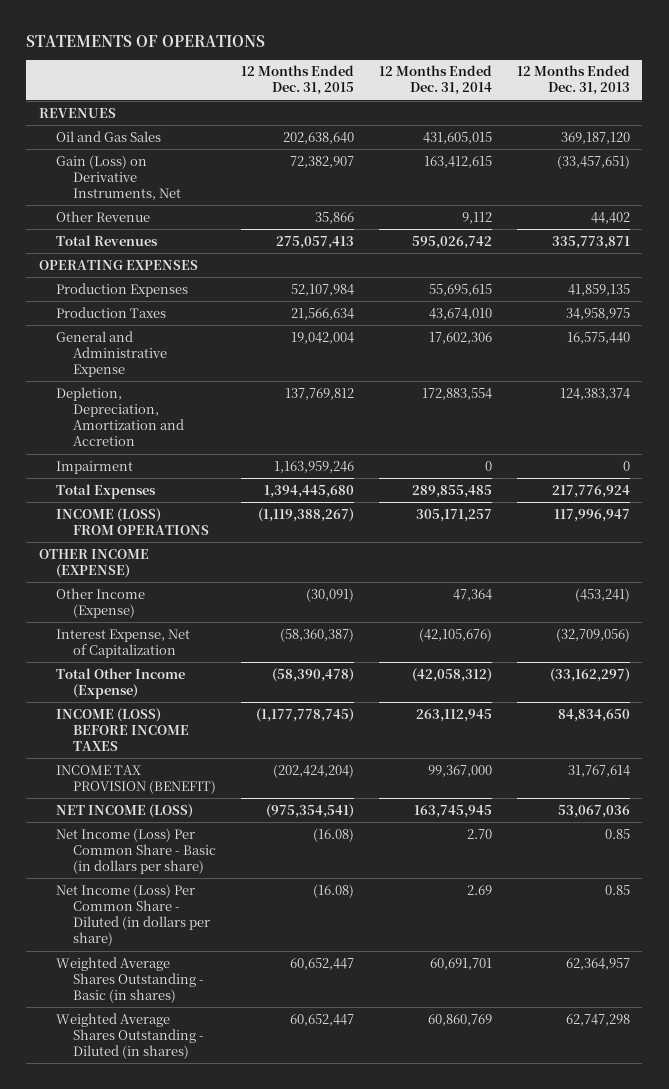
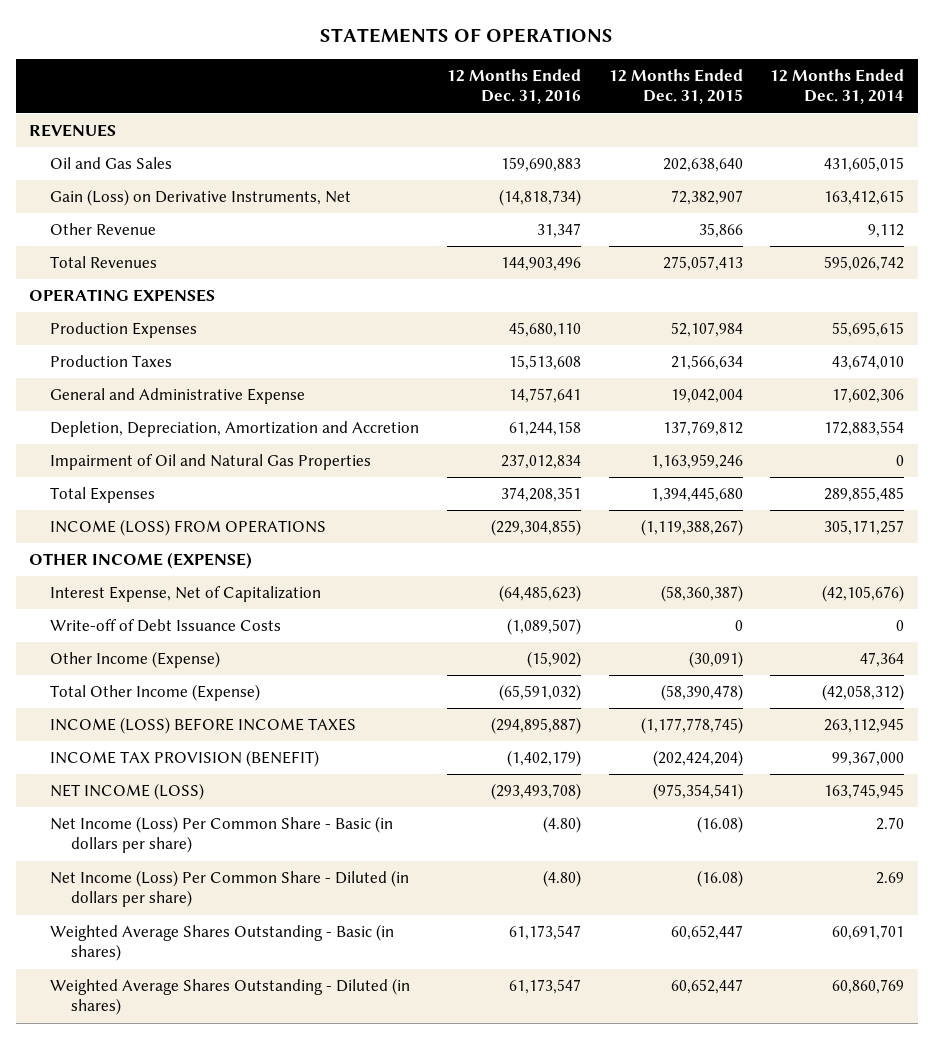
[516,65,630,96] 12 Months Ended Dec. 31, 2013 -> none
none -> [446,69,581,105] 12 Months Ended Dec. 31, 2016
[55,460,133,474] Impairment -> [50,454,372,471] Impairment of Oil and Natural Gas Properties
none -> [50,619,282,633] Write-off of Debt Issuance Costs
[55,587,145,618] Other Income (Expense) -> [50,651,221,669] Other Income (Expense)

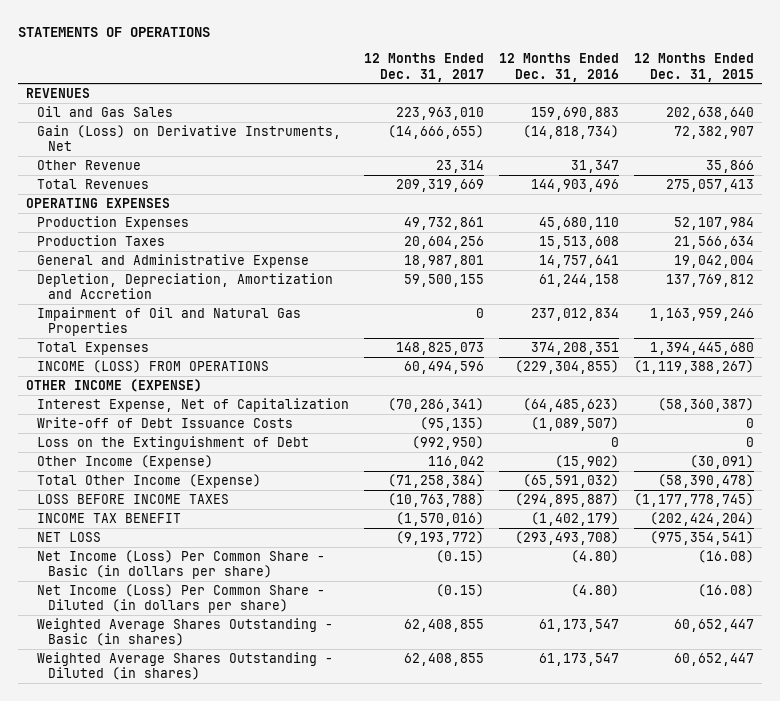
[770,69,905,105] 12 Months Ended Dec. 31, 2014 -> none
none -> [363,53,484,82] 12 Months Ended Dec. 31, 2017
none -> [36,435,309,450] Loss on the Extinguishment of Debt
[50,717,357,735] INCOME (LOSS) BEFORE INCOME TAXES -> [36,493,229,504] LOSS BEFORE INCOME TAXES
[50,750,320,768] INCOME TAX PROVISION (BENEFIT) -> [36,512,181,523] INCOME TAX BENEFIT
[50,783,205,801] NET INCOME (LOSS) -> [36,531,101,542] NET LOSS

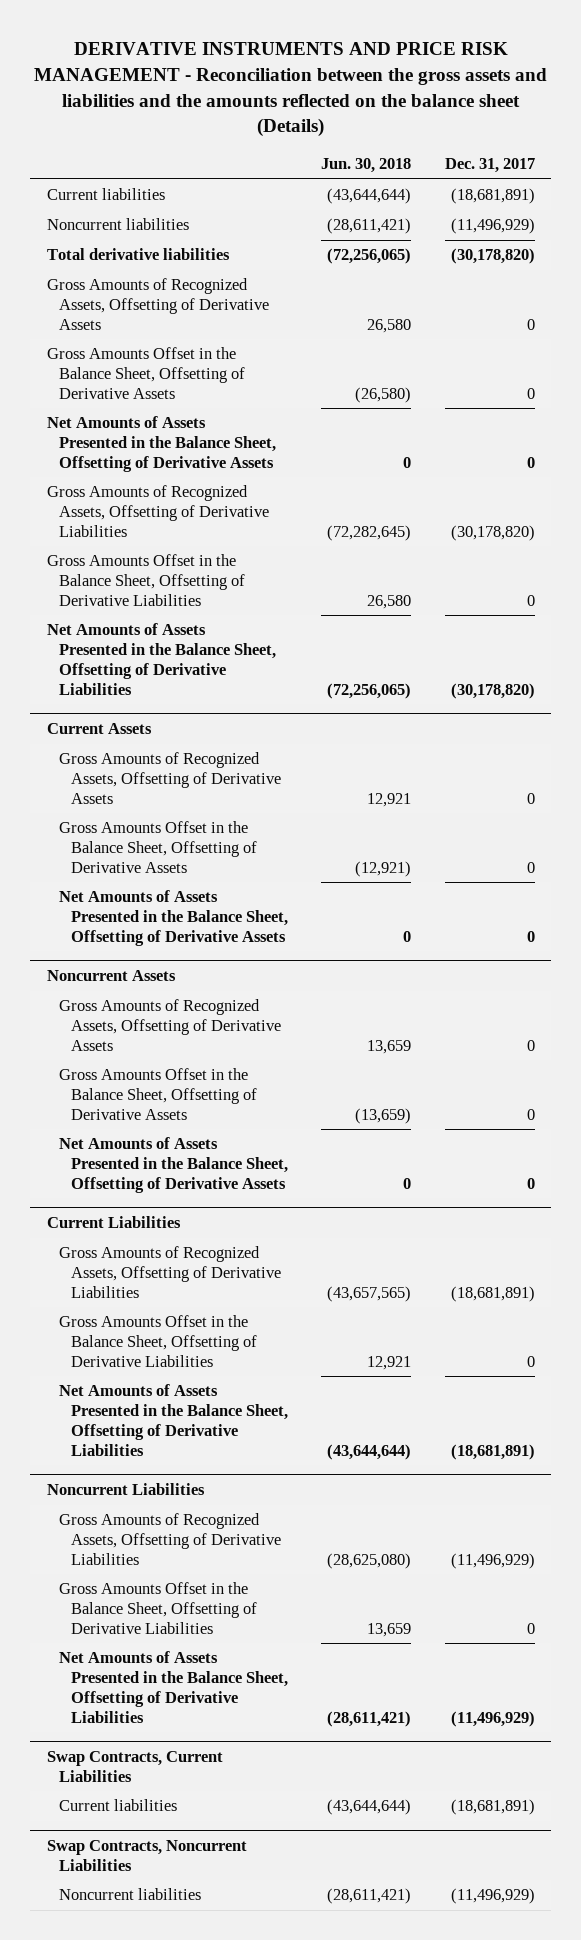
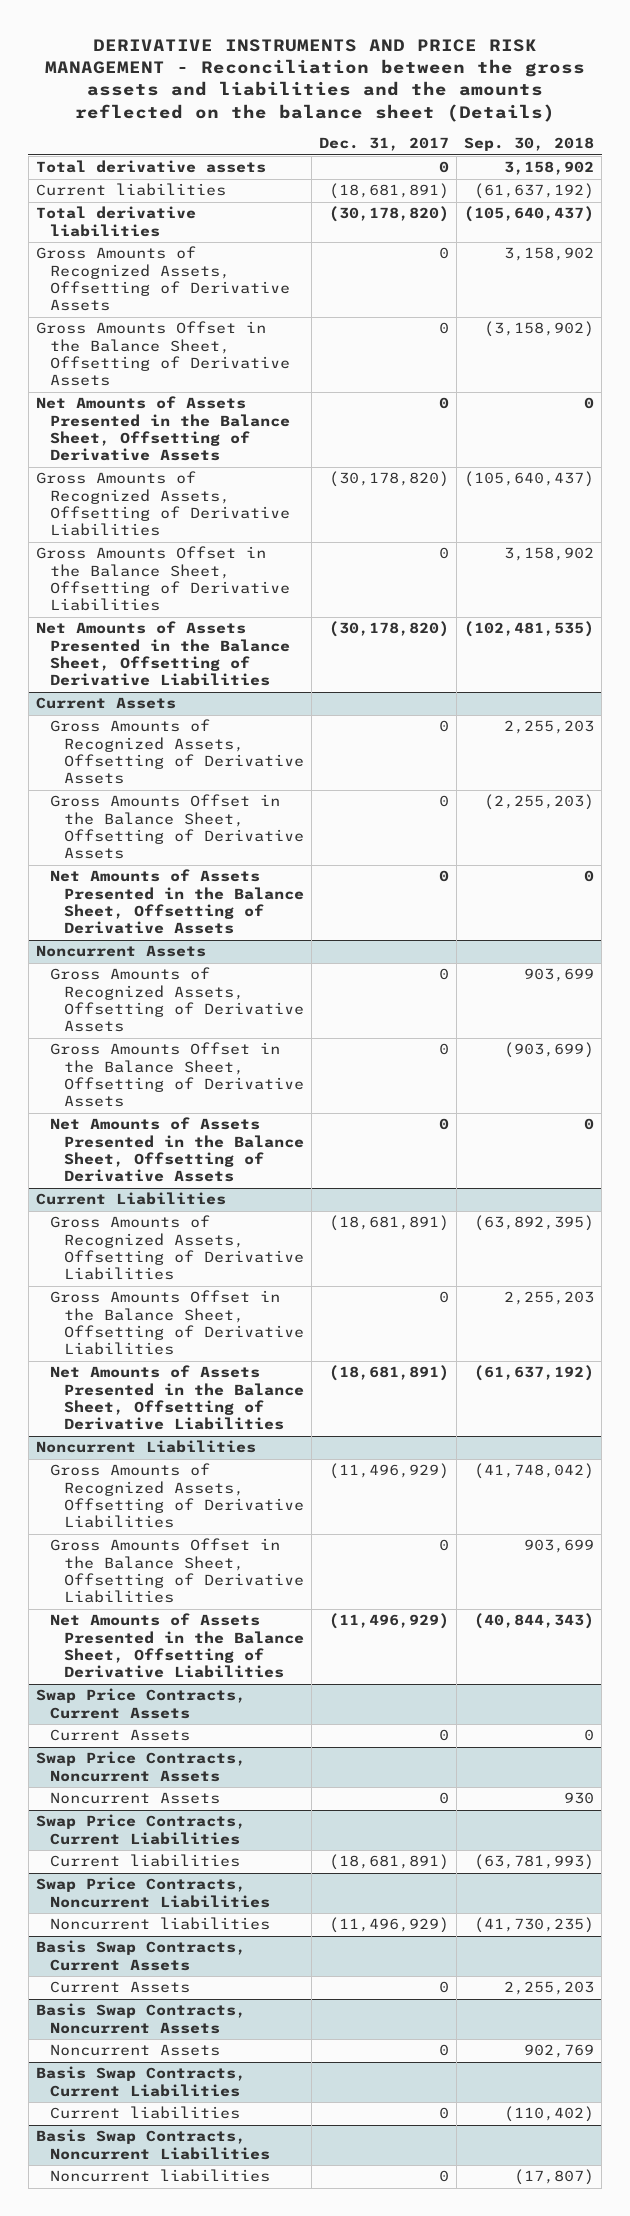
[321,158,412,174] Jun. 30, 2018 -> none
none -> [464,137,595,152] Sep. 30, 2018
none -> [35,160,266,174] Total derivative assets
[46,218,189,231] Noncurrent liabilities -> none
none -> [35,1688,246,1719] Swap Price Contracts, Current Assets
none -> [49,1729,190,1742] Current Assets
none -> [35,1751,246,1782] Swap Price Contracts, Noncurrent Assets
none -> [49,1792,220,1805] Noncurrent Assets
[46,1751,223,1782] Swap Contracts, Current Liabilities -> [35,1814,246,1845] Swap Price Contracts, Current Liabilities
[46,1840,247,1871] Swap Contracts, Noncurrent Liabilities -> [35,1877,270,1908] Swap Price Contracts, Noncurrent Liabilities
none -> [35,1940,246,1971] Basis Swap Contracts, Current Assets
none -> [49,1981,190,1994] Current Assets
none -> [35,2003,246,2034] Basis Swap Contracts, Noncurrent Assets
none -> [49,2044,220,2057] Noncurrent Assets
none -> [35,2066,246,2097] Basis Swap Contracts, Current Liabilities
none -> [49,2106,240,2120] Current liabilities
none -> [35,2129,270,2160] Basis Swap Contracts, Noncurrent Liabilities
none -> [49,2169,270,2183] Noncurrent liabilities

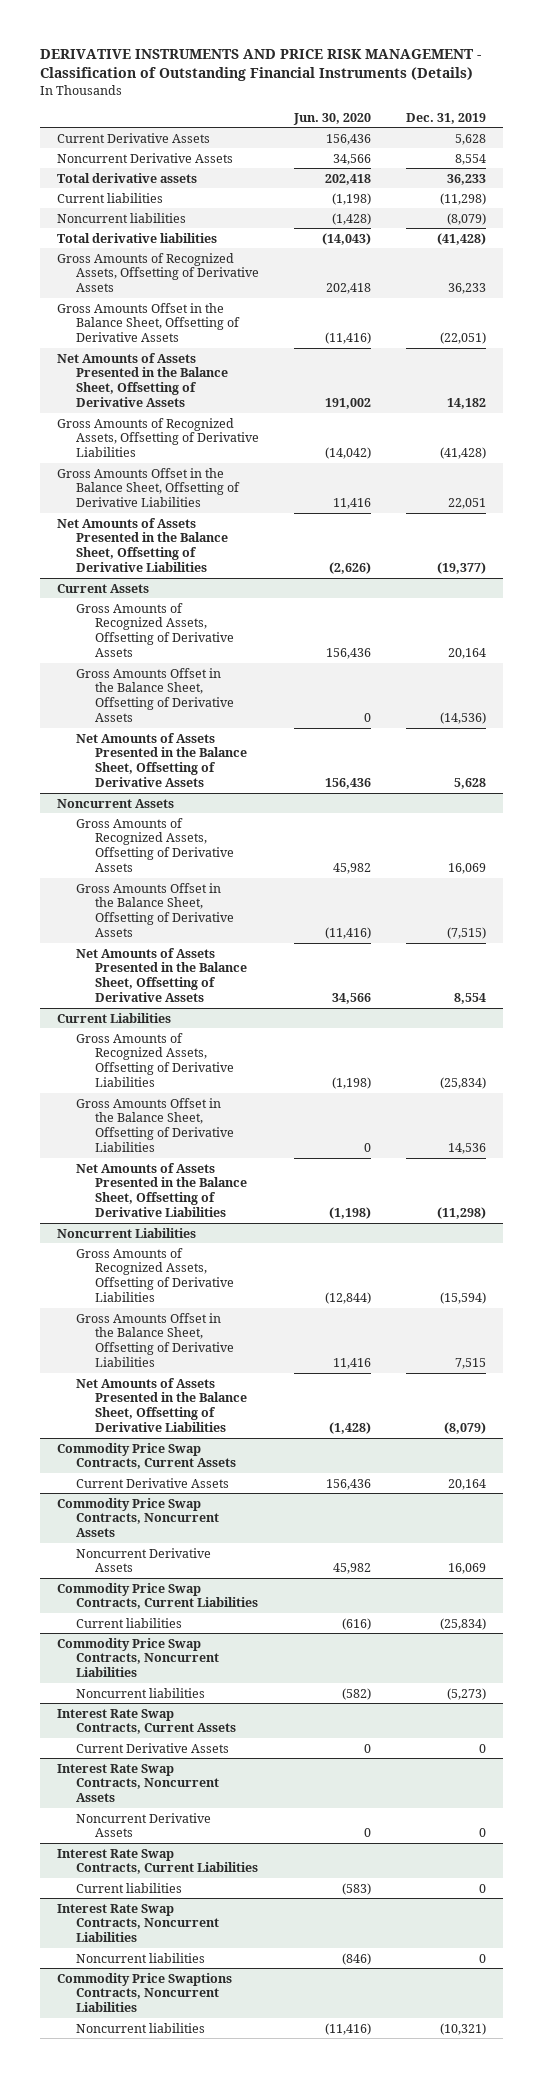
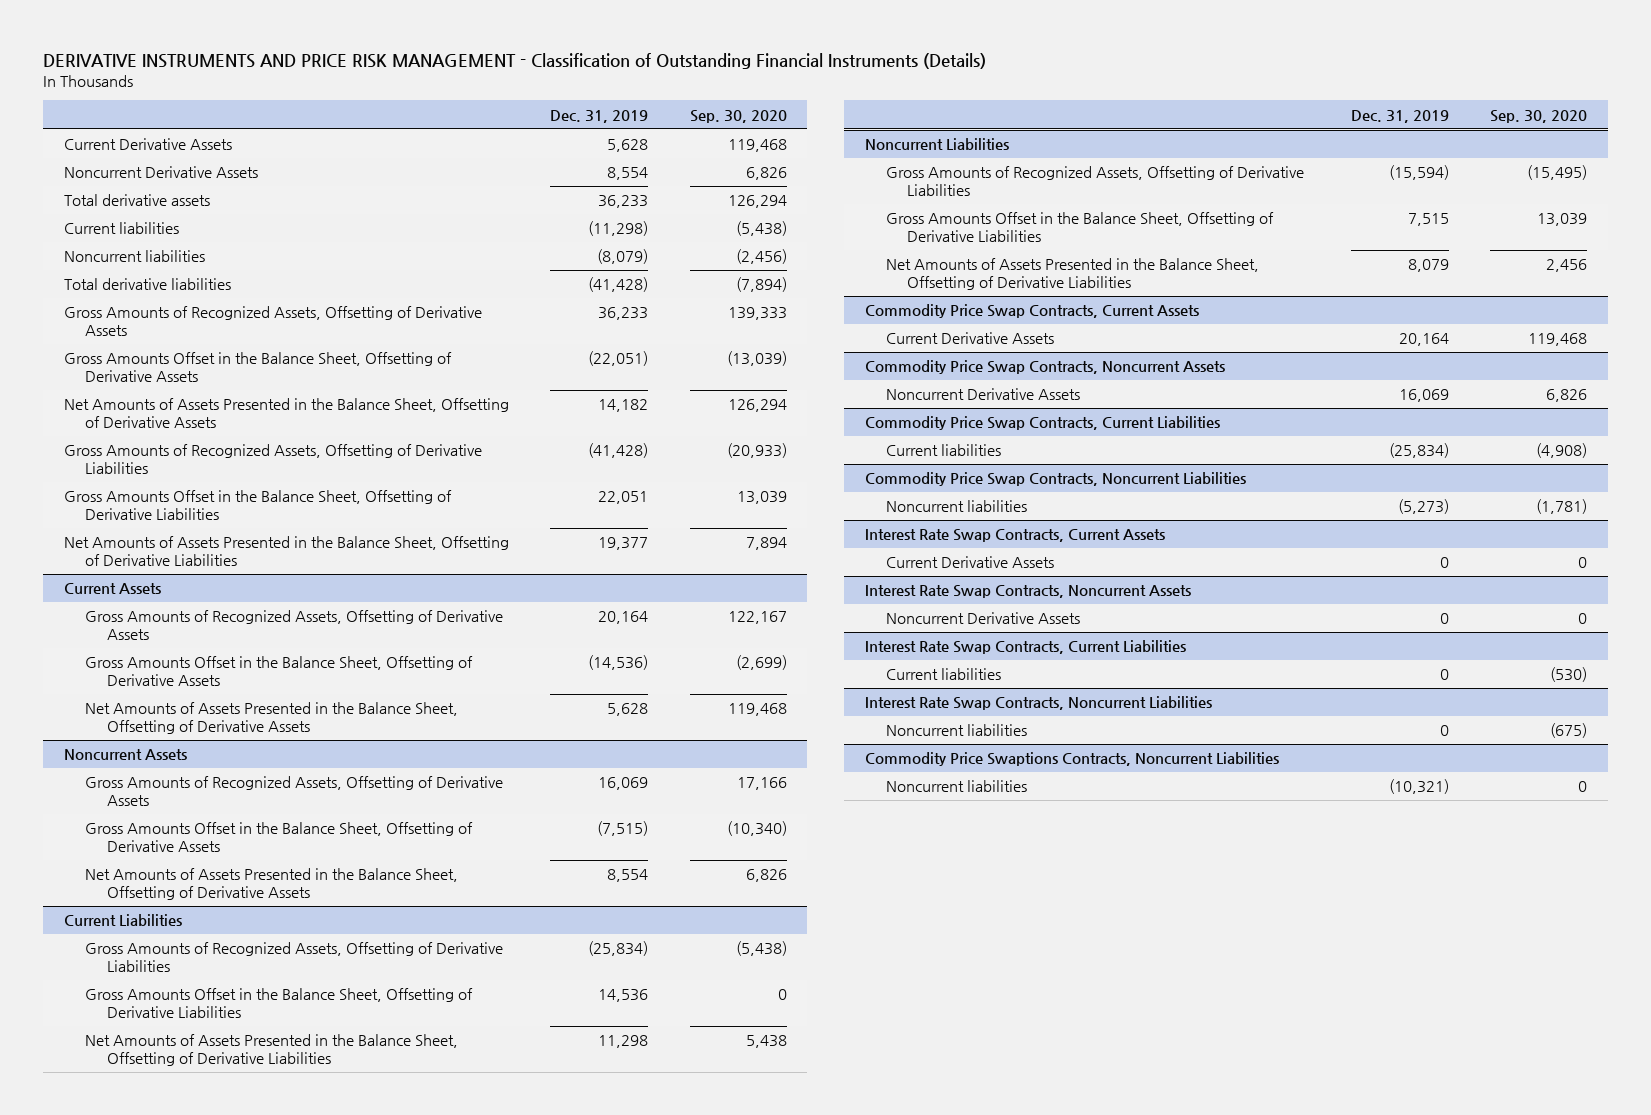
[292,112,371,125] Jun. 30, 2020 -> none
none -> [689,109,787,123] Sep. 30, 2020
[436,561,486,574] (19,377) -> [598,537,649,551] 19,377
[436,1206,486,1219] (11,298) -> [598,1035,649,1049] 11,298
[443,1421,486,1434] (8,079) -> [1407,259,1449,273] 8,079

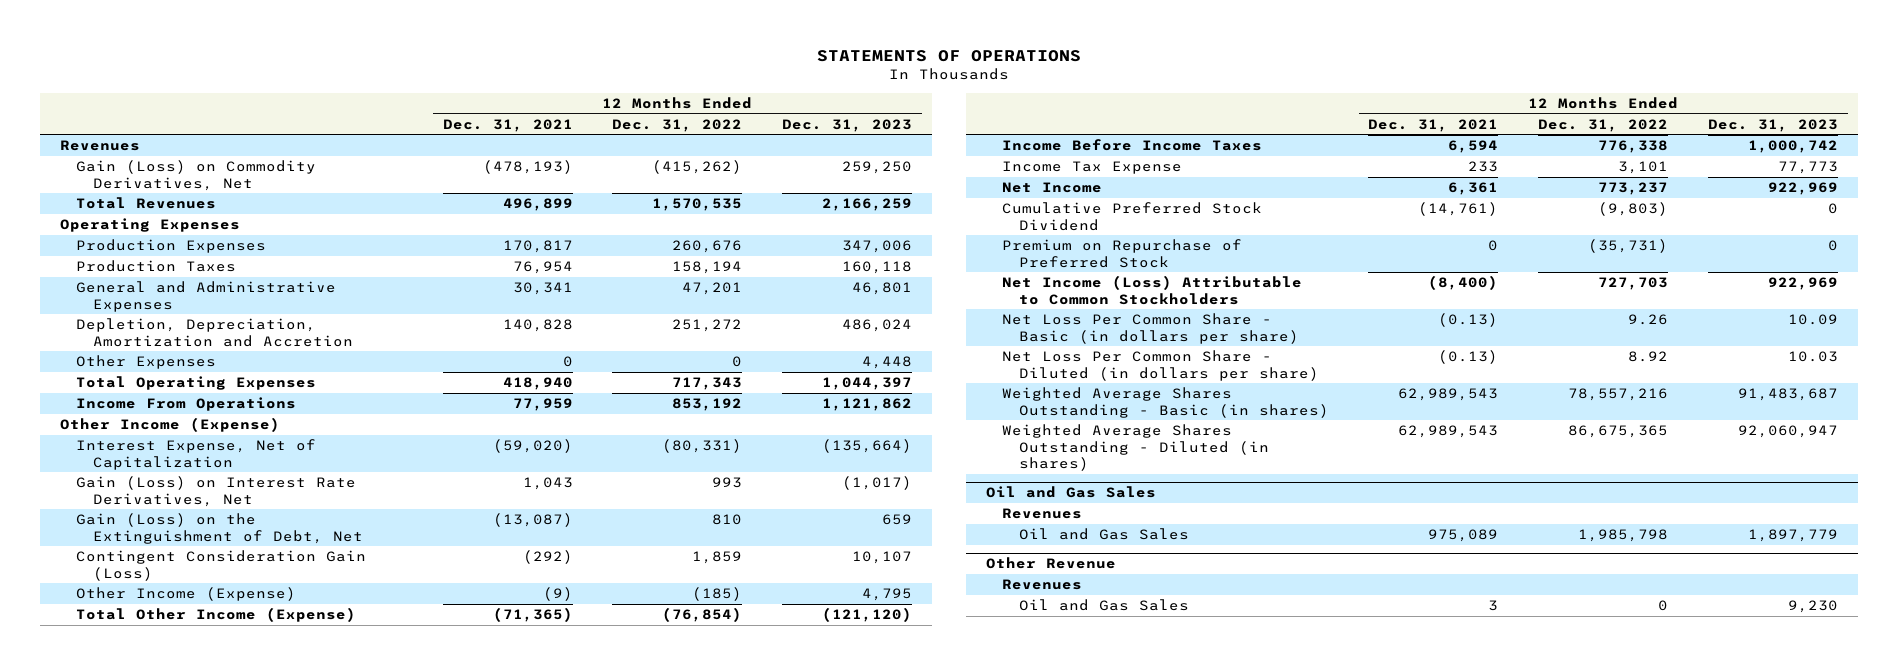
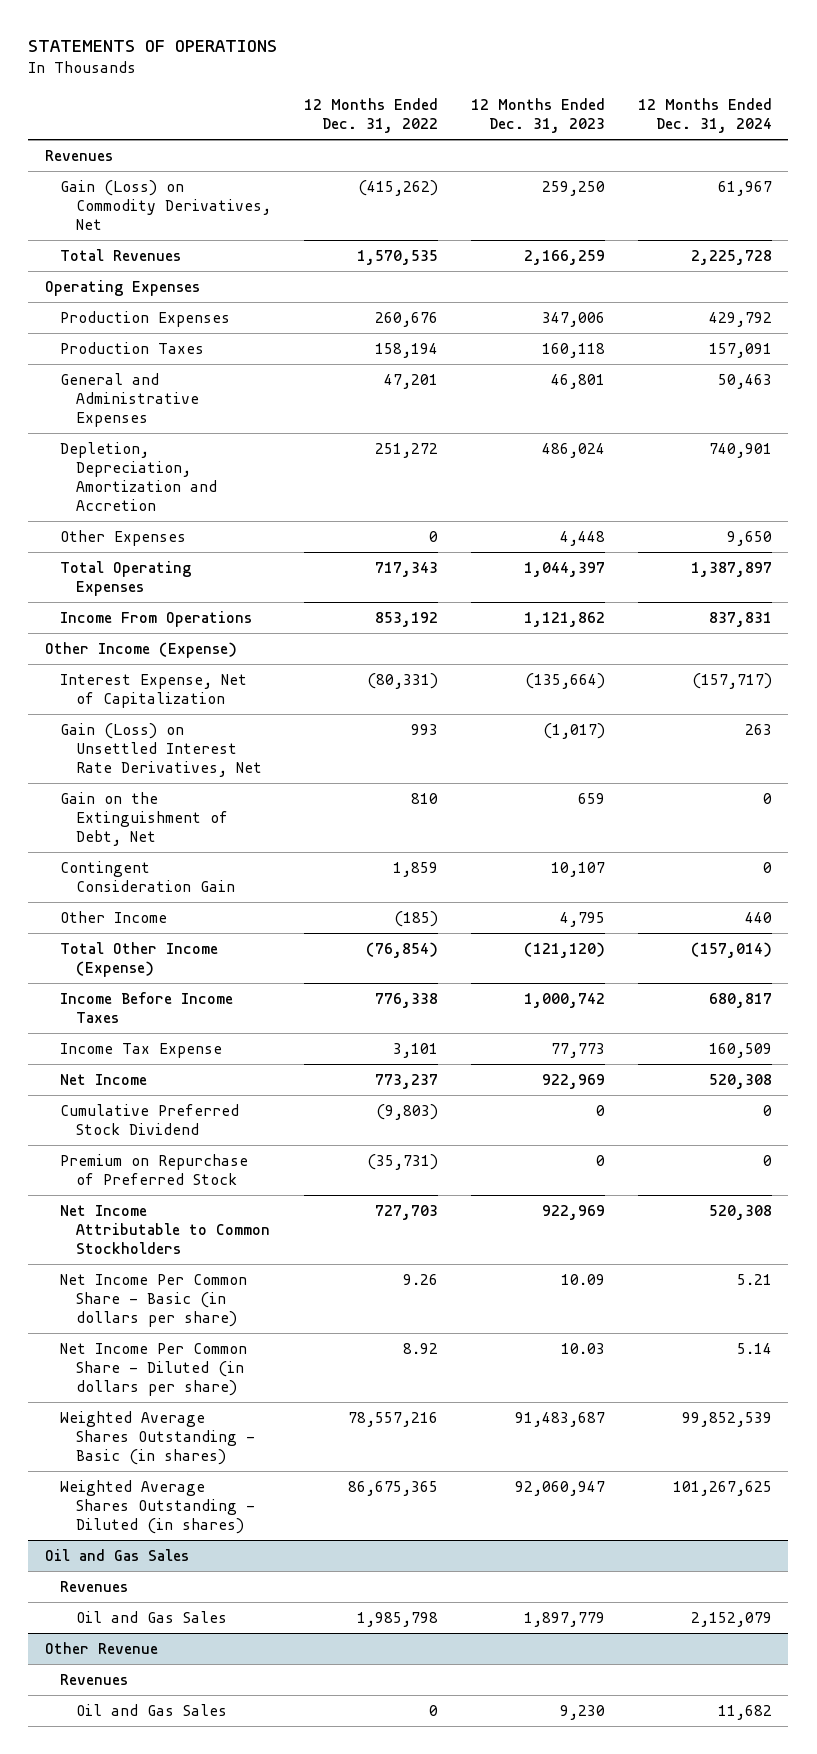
[442,118,573,132] Dec. 31, 2021 -> none
none -> [637,97,772,133] 12 Months Ended Dec. 31, 2024
[76,476,357,507] Gain (Loss) on Interest Rate Derivatives, Net -> [60,722,262,778] Gain (Loss) on Unsettled Interest Rate Derivatives, Net
[76,513,363,544] Gain (Loss) on the Extinguishment of Debt, Net -> [60,791,228,847] Gain on the Extinguishment of Debt, Net
[76,550,367,581] Contingent Consideration Gain (Loss) -> [60,860,235,892] Contingent Consideration Gain
[76,587,297,602] Other Income (Expense) -> [60,910,168,923] Other Income
[1002,275,1303,305] Net Income (Loss) Attributable to Common Stockholders -> [60,1204,270,1255] Net Income Attributable to Common Stockholders
[1002,313,1299,344] Net Loss Per Common Share - Basic (in dollars per share) -> [60,1273,248,1328] Net Income Per Common Share - Basic (in dollars per share)
[1002,350,1319,381] Net Loss Per Common Share - Diluted (in dollars per share) -> [60,1342,248,1397] Net Income Per Common Share - Diluted (in dollars per share)

